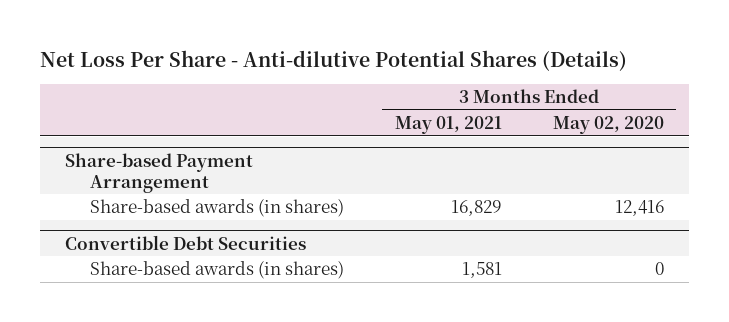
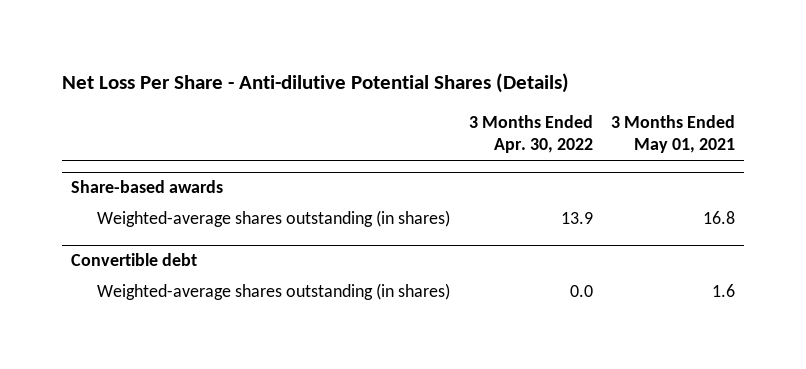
[552,115,664,134] May 02, 2020 -> none
none -> [468,115,593,154] 3 Months Ended Apr. 30, 2022
[65,152,254,193] Share-based Payment Arrangement -> [70,180,223,194] Share-based awards
[90,199,345,218] Share-based awards (in shares) -> [97,210,451,228] Weighted-average shares outstanding (in shares)
[450,200,502,217] 16,829 -> [702,211,735,225] 16.8
[65,234,307,250] Convertible Debt Securities -> [70,253,197,267] Convertible debt
[90,261,345,280] Share-based awards (in shares) -> [97,283,451,301] Weighted-average shares outstanding (in shares)
[461,262,502,279] 1,581 -> [711,284,735,298] 1.6

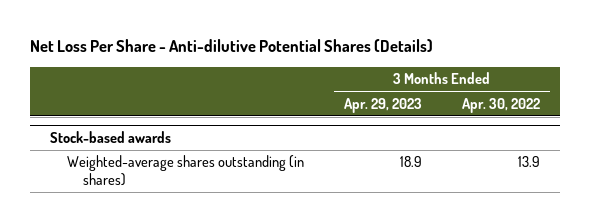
[610,115,735,154] 3 Months Ended May 01, 2021 -> none
none -> [343,97,422,113] Apr. 29, 2023
[70,180,223,194] Share-based awards -> [49,131,171,144] Stock-based awards
[70,253,197,267] Convertible debt -> none
[97,283,451,301] Weighted-average shares outstanding (in shares) -> none

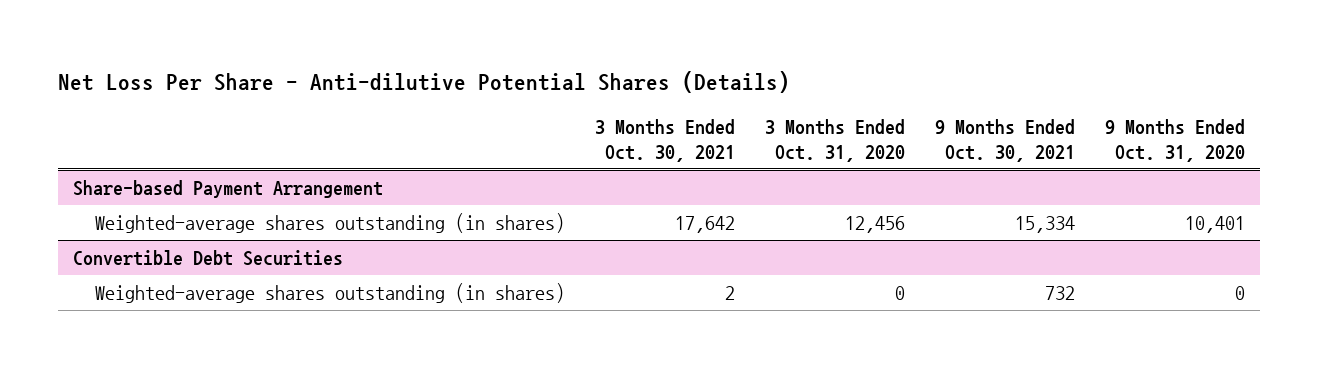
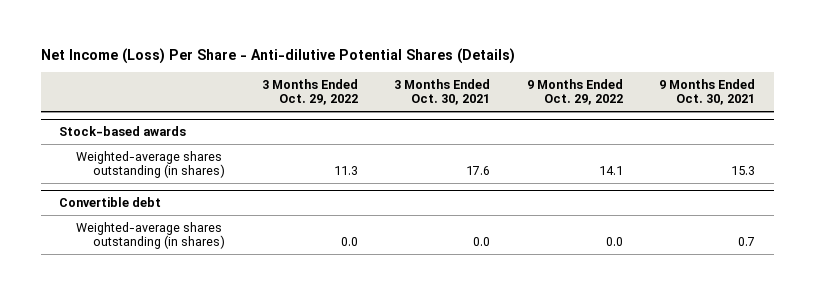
[57,70,790,93] Net Loss Per Share - Anti-dilutive Potential Shares (Details) -> [40,47,515,64] Net Income (Loss) Per Share - Anti-dilutive Potential Shares (Details)
[765,118,906,162] 3 Months Ended Oct. 31, 2020 -> none
[1105,118,1246,162] 9 Months Ended Oct. 31, 2020 -> none
none -> [261,78,358,106] 3 Months Ended Oct. 29, 2022
none -> [526,78,623,106] 9 Months Ended Oct. 29, 2022
[72,180,383,199] Share-based Payment Arrangement -> [58,125,186,136] Stock-based awards
[675,216,736,234] 17,642 -> [466,166,491,176] 17.6
[1015,216,1076,234] 15,334 -> [731,166,756,176] 15.3
[72,250,343,267] Convertible Debt Securities -> [58,196,161,207] Convertible debt
[725,286,736,301] 2 -> [473,237,491,247] 0.0
[1045,286,1076,301] 732 -> [738,237,756,247] 0.7

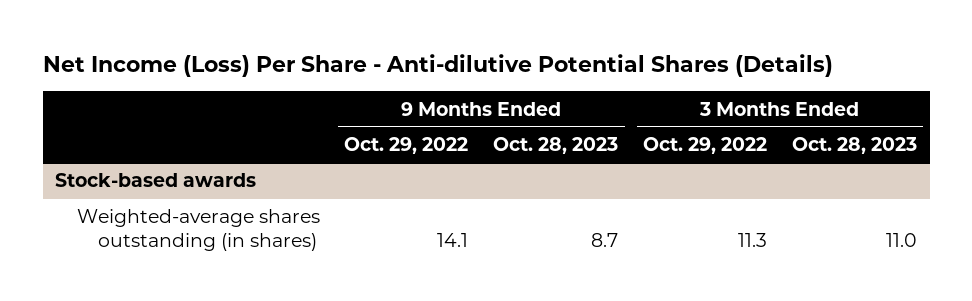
[394,78,491,106] 3 Months Ended Oct. 30, 2021 -> none
[659,78,756,106] 9 Months Ended Oct. 30, 2021 -> none
none -> [493,137,619,155] Oct. 28, 2023
none -> [792,137,918,155] Oct. 28, 2023
[58,196,161,207] Convertible debt -> none
[76,221,226,250] Weighted-average shares outstanding (in shares) -> none

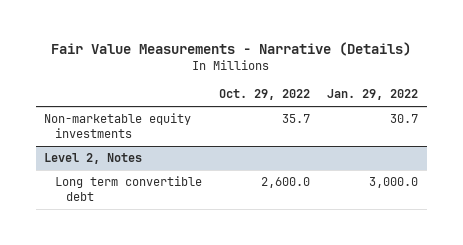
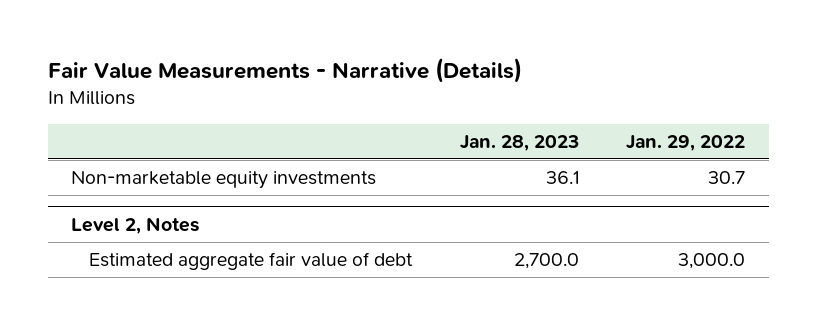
[219,89,311,101] Oct. 29, 2022 -> none
none -> [459,135,579,152] Jan. 28, 2023
[54,176,202,202] Long term convertible debt -> [89,251,414,270] Estimated aggregate fair value of debt

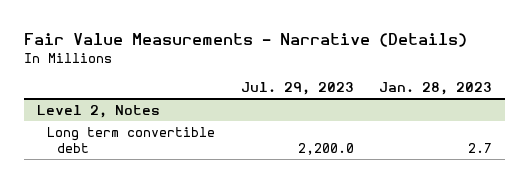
[626,135,746,152] Jan. 29, 2022 -> none
none -> [240,82,354,96] Jul. 29, 2023
[71,170,377,189] Non-marketable equity investments -> none
[89,251,414,270] Estimated aggregate fair value of debt -> none
none -> [47,127,216,153] Long term convertible debt

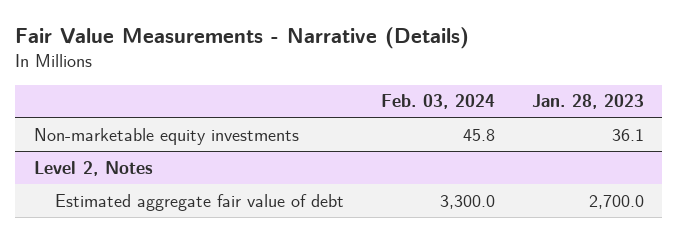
[240,82,354,96] Jul. 29, 2023 -> none
none -> [380,94,495,110] Feb. 03, 2024
none -> [33,127,299,145] Non-marketable equity investments
[47,127,216,153] Long term convertible debt -> none
none -> [55,193,345,211] Estimated aggregate fair value of debt

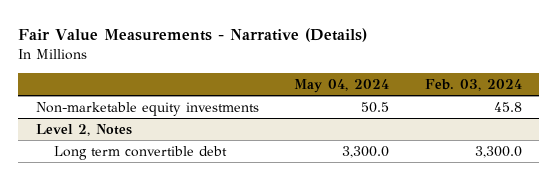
[531,94,644,110] Jan. 28, 2023 -> none
none -> [294,78,390,93] May 04, 2024
[55,193,345,211] Estimated aggregate fair value of debt -> [54,145,228,160] Long term convertible debt

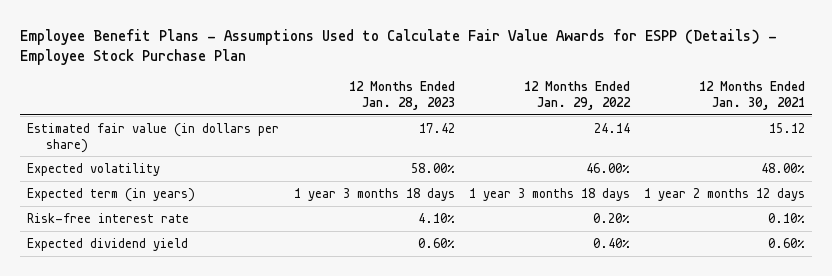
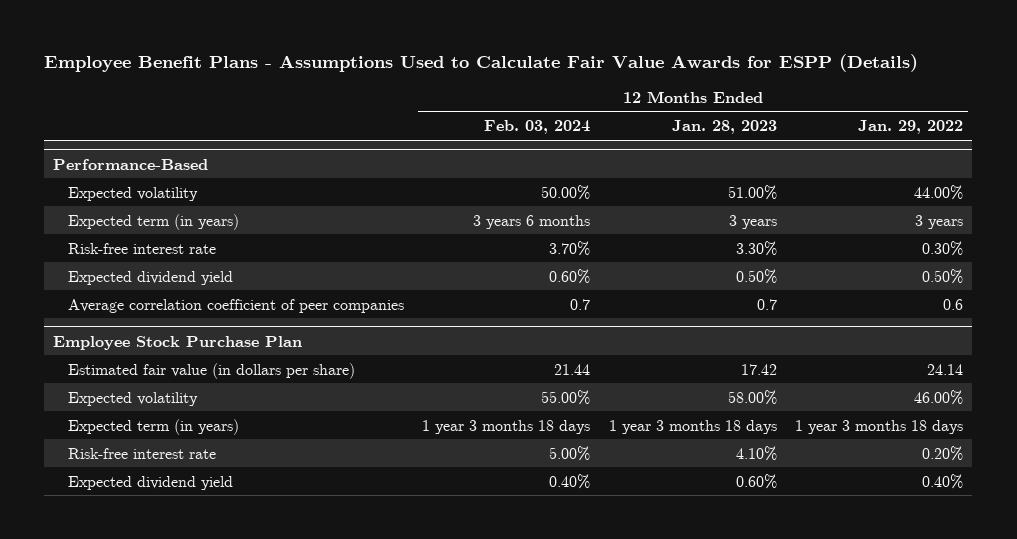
[20,28,778,65] Employee Benefit Plans - Assumptions Used to Calculate Fair Value Awards for ESPP (Details) - Employee Stock Purchase Plan -> [44,54,919,73] Employee Benefit Plans - Assumptions Used to Calculate Fair Value Awards for ESPP (Details)
[699,81,806,110] 12 Months Ended Jan. 30, 2021 -> none
none -> [484,120,591,135] Feb. 03, 2024
none -> [53,158,209,170] Performance-Based
none -> [68,186,199,201] Expected volatility
none -> [68,213,240,230] Expected term (in years)
none -> [68,242,217,254] Risk-free interest rate
none -> [68,270,234,285] Expected dividend yield
none -> [68,298,405,313] Average correlation coefficient of peer companies
none -> [53,335,303,350] Employee Stock Purchase Plan

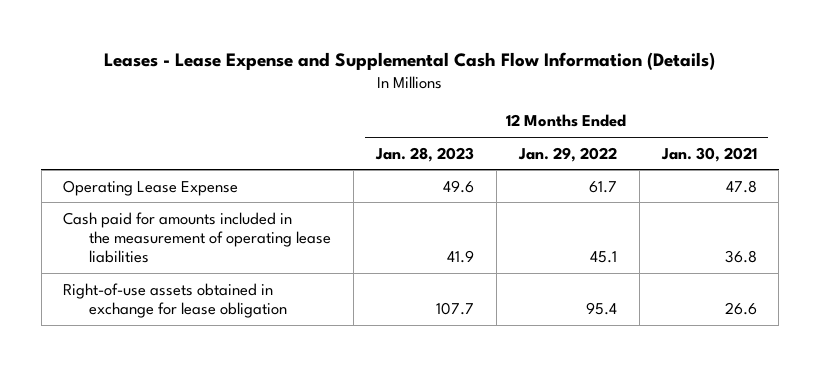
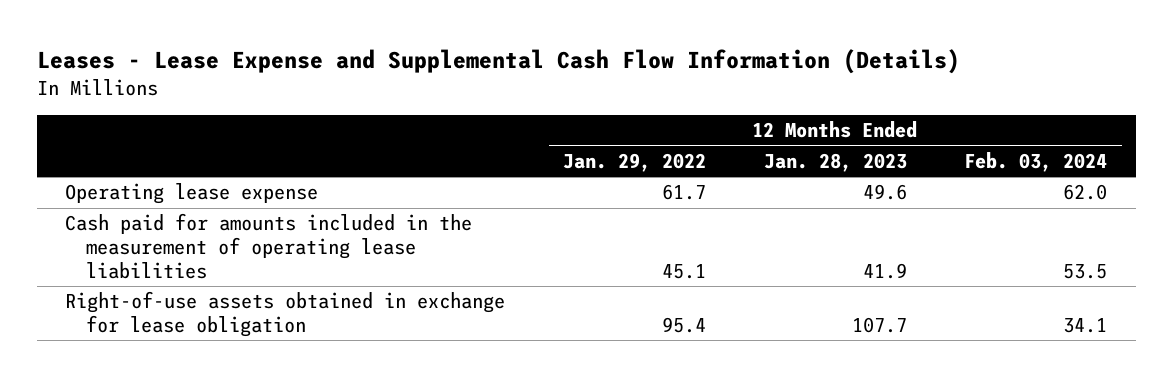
[660,146,757,162] Jan. 30, 2021 -> none
none -> [964,151,1108,172] Feb. 03, 2024
[63,179,239,196] Operating Lease Expense -> [65,183,319,205] Operating lease expense

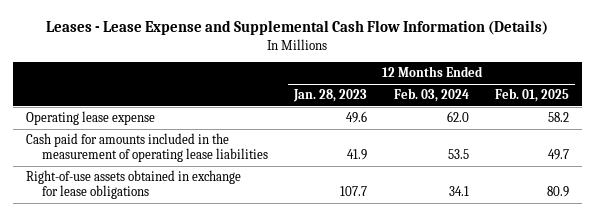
[563,152,707,172] Jan. 29, 2022 -> none
none -> [494,88,569,103] Feb. 01, 2025
[65,291,506,338] Right-of-use assets obtained in exchange for lease obligation -> [25,170,241,200] Right-of-use assets obtained in exchange for lease obligations

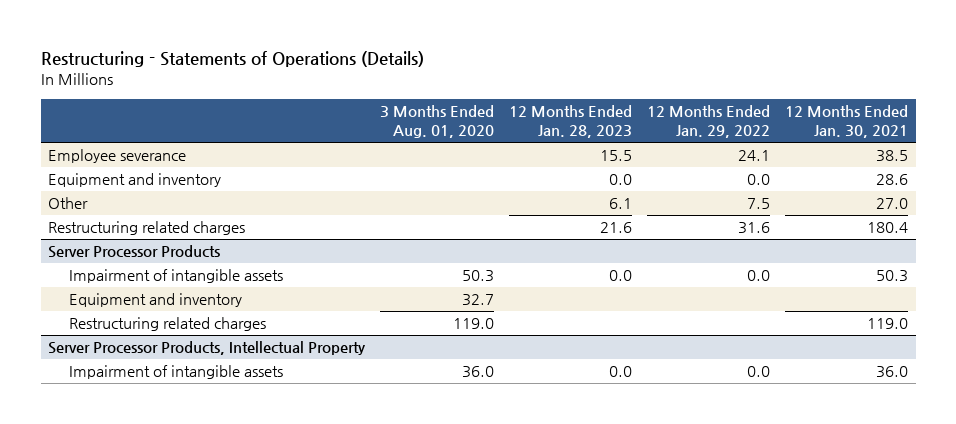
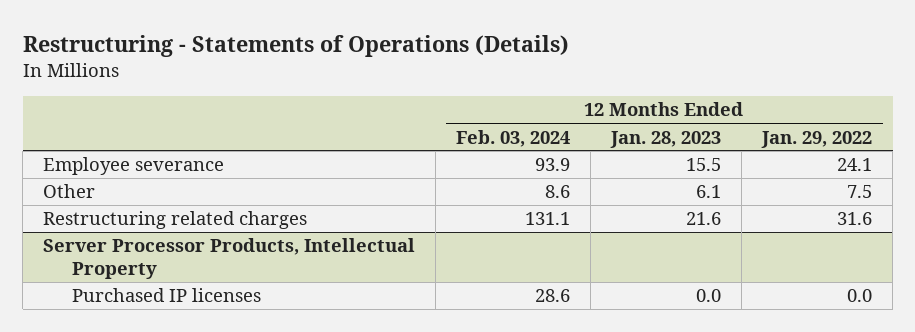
[380,105,495,139] 3 Months Ended Aug. 01, 2020 -> none
[785,105,909,139] 12 Months Ended Jan. 30, 2021 -> none
none -> [456,129,571,147] Feb. 03, 2024
[48,173,222,188] Equipment and inventory -> none
[48,245,221,259] Server Processor Products -> none
[69,269,284,284] Impairment of intangible assets -> none
[69,293,243,308] Equipment and inventory -> none
[69,317,267,332] Restructuring related charges -> none
[69,365,284,380] Impairment of intangible assets -> [71,288,261,303] Purchased IP licenses

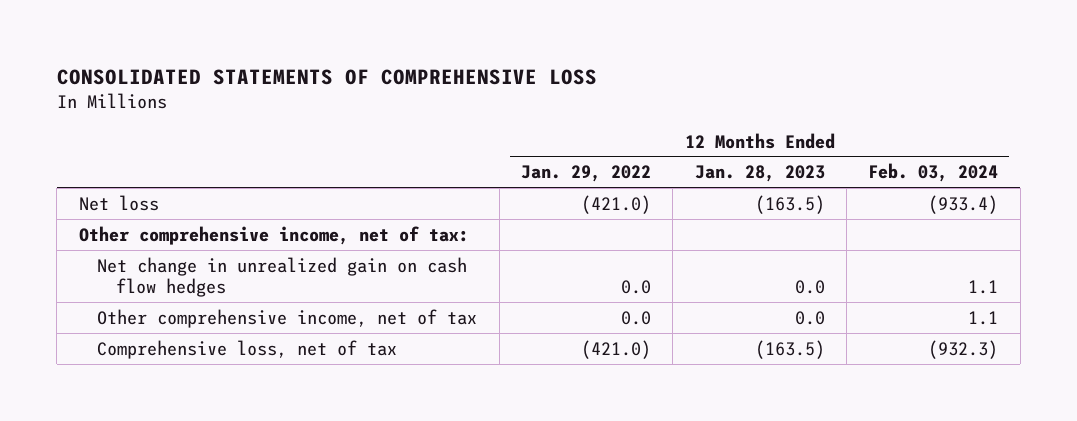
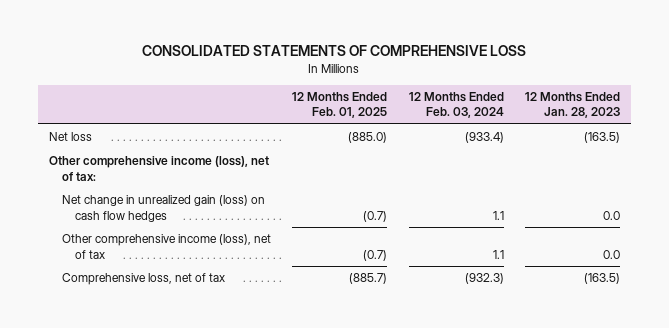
[520,165,651,183] Jan. 29, 2022 -> none
none -> [292,91,388,119] 12 Months Ended Feb. 01, 2025
[78,225,469,245] Other comprehensive income, net of tax: -> [48,156,269,181] Other comprehensive income (loss), net of tax:
[97,256,468,298] Net change in unrealized gain on cash flow hedges -> [61,195,265,222] Net change in unrealized gain (loss) on cash flow hedges
[97,308,478,328] Other comprehensive income, net of tax -> [61,234,271,259] Other comprehensive income (loss), net of tax

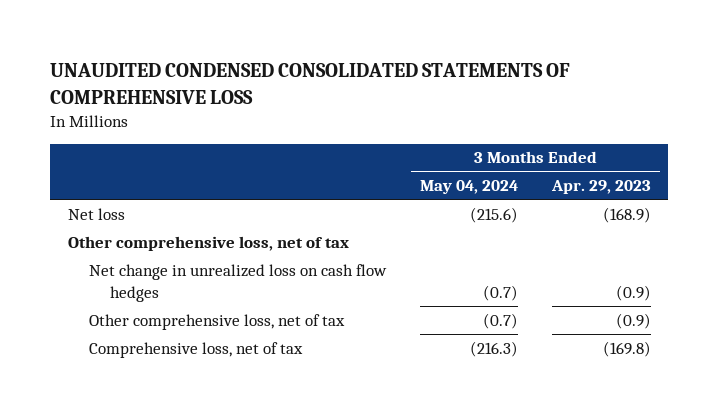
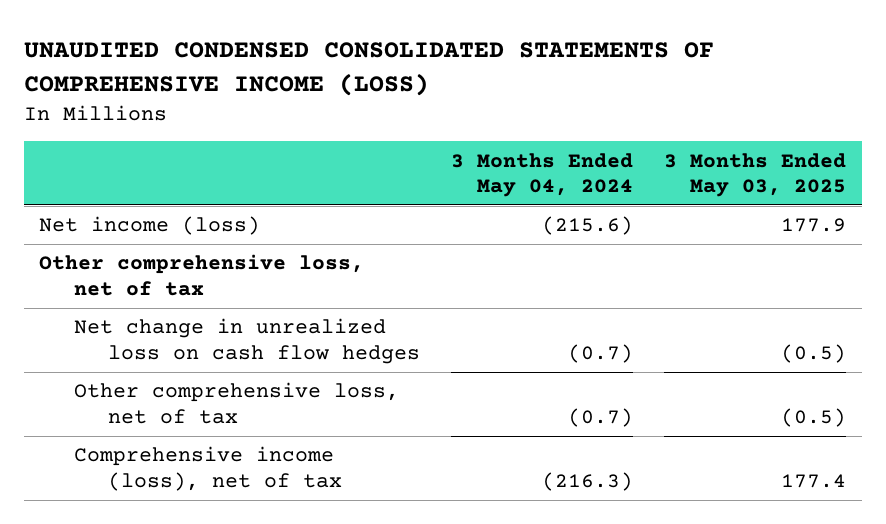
[50,63,571,104] UNAUDITED CONDENSED CONSOLIDATED STATEMENTS OF COMPREHENSIVE LOSS -> [23,42,714,96] UNAUDITED CONDENSED CONSOLIDATED STATEMENTS OF COMPREHENSIVE INCOME (LOSS)
[551,180,652,195] Apr. 29, 2023 -> none
none -> [664,152,847,198] 3 Months Ended May 03, 2025
[67,207,125,220] Net loss -> [39,216,261,236] Net income (loss)
[88,341,303,358] Comprehensive loss, net of tax -> [73,446,342,491] Comprehensive income (loss), net of tax

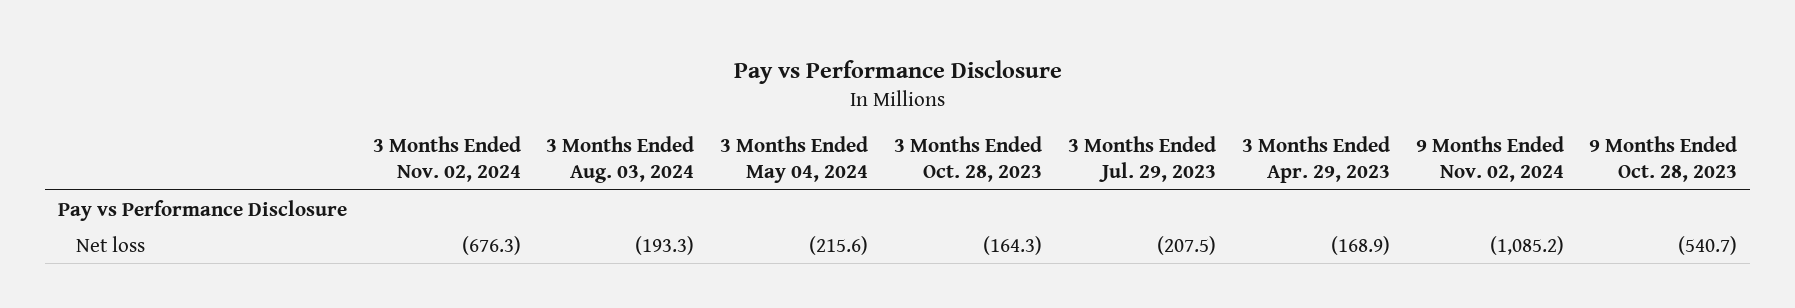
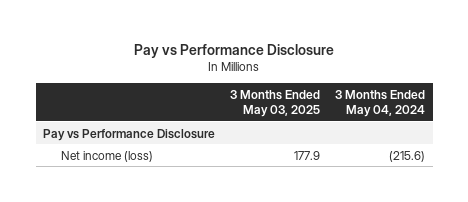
[372,135,521,183] 3 Months Ended Nov. 02, 2024 -> none
[546,135,695,184] 3 Months Ended Aug. 03, 2024 -> none
[894,135,1043,183] 3 Months Ended Oct. 28, 2023 -> none
[1067,135,1216,183] 3 Months Ended Jul. 29, 2023 -> none
[1241,135,1390,184] 3 Months Ended Apr. 29, 2023 -> none
[1415,135,1564,183] 9 Months Ended Nov. 02, 2024 -> none
[1589,135,1738,183] 9 Months Ended Oct. 28, 2023 -> none
none -> [230,89,321,117] 3 Months Ended May 03, 2025
[76,235,146,252] Net loss -> [60,150,153,162] Net income (loss)

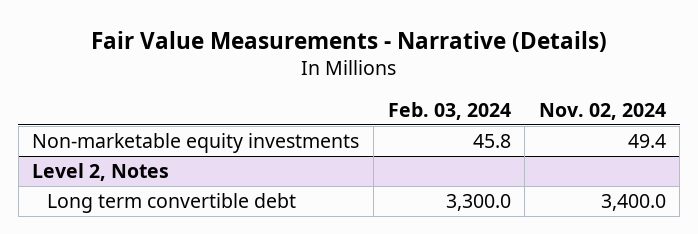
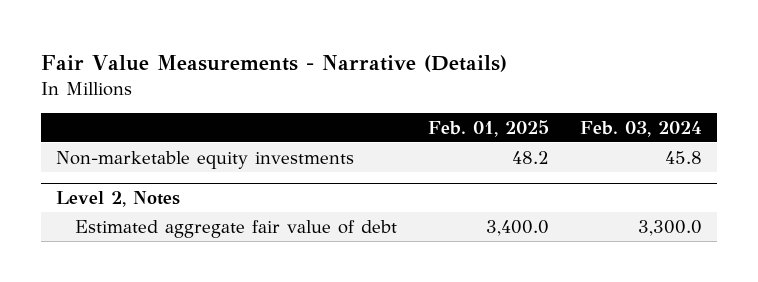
[538,103,666,121] Nov. 02, 2024 -> none
none -> [427,119,549,137] Feb. 01, 2025
[46,192,296,213] Long term convertible debt -> [75,219,398,238] Estimated aggregate fair value of debt

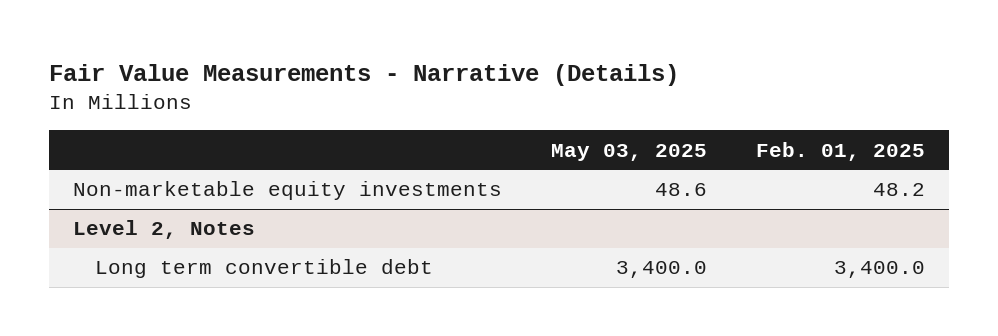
[579,120,702,137] Feb. 03, 2024 -> none
none -> [550,143,707,161] May 03, 2025
[75,219,398,238] Estimated aggregate fair value of debt -> [95,259,434,279] Long term convertible debt

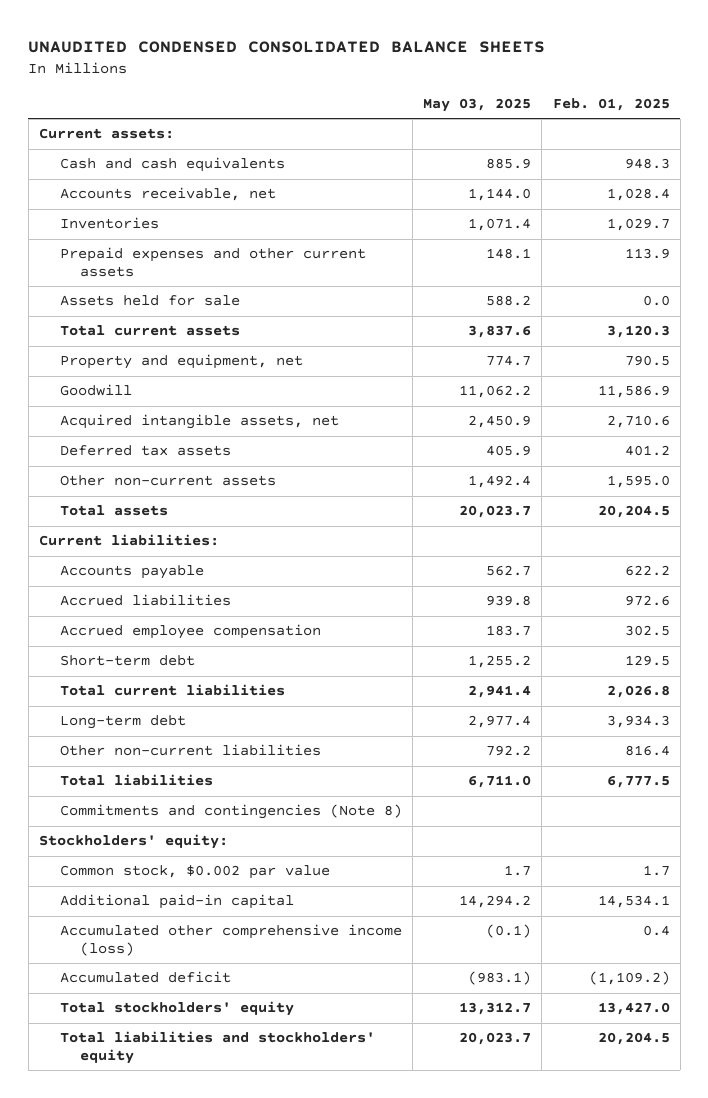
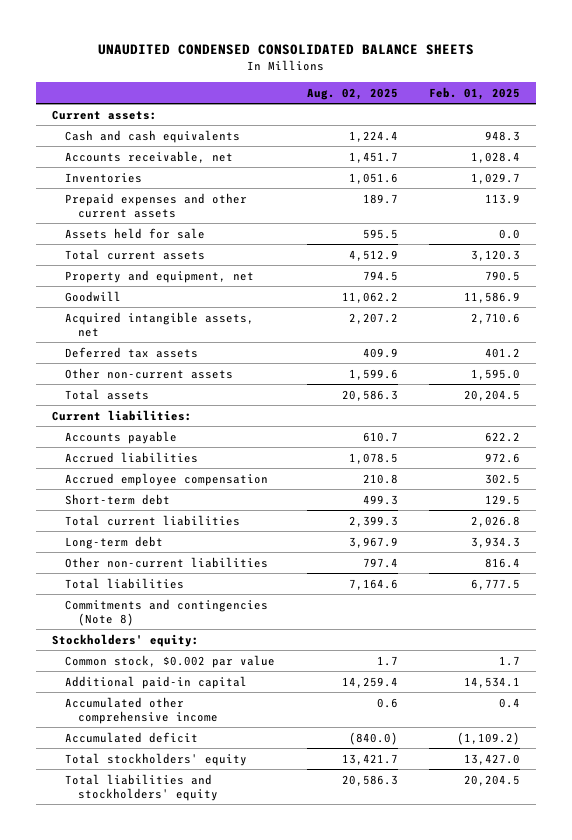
[423,97,532,112] May 03, 2025 -> none
none -> [306,87,398,100] Aug. 02, 2025
[59,924,402,957] Accumulated other comprehensive income (loss) -> [65,696,219,724] Accumulated other comprehensive income

